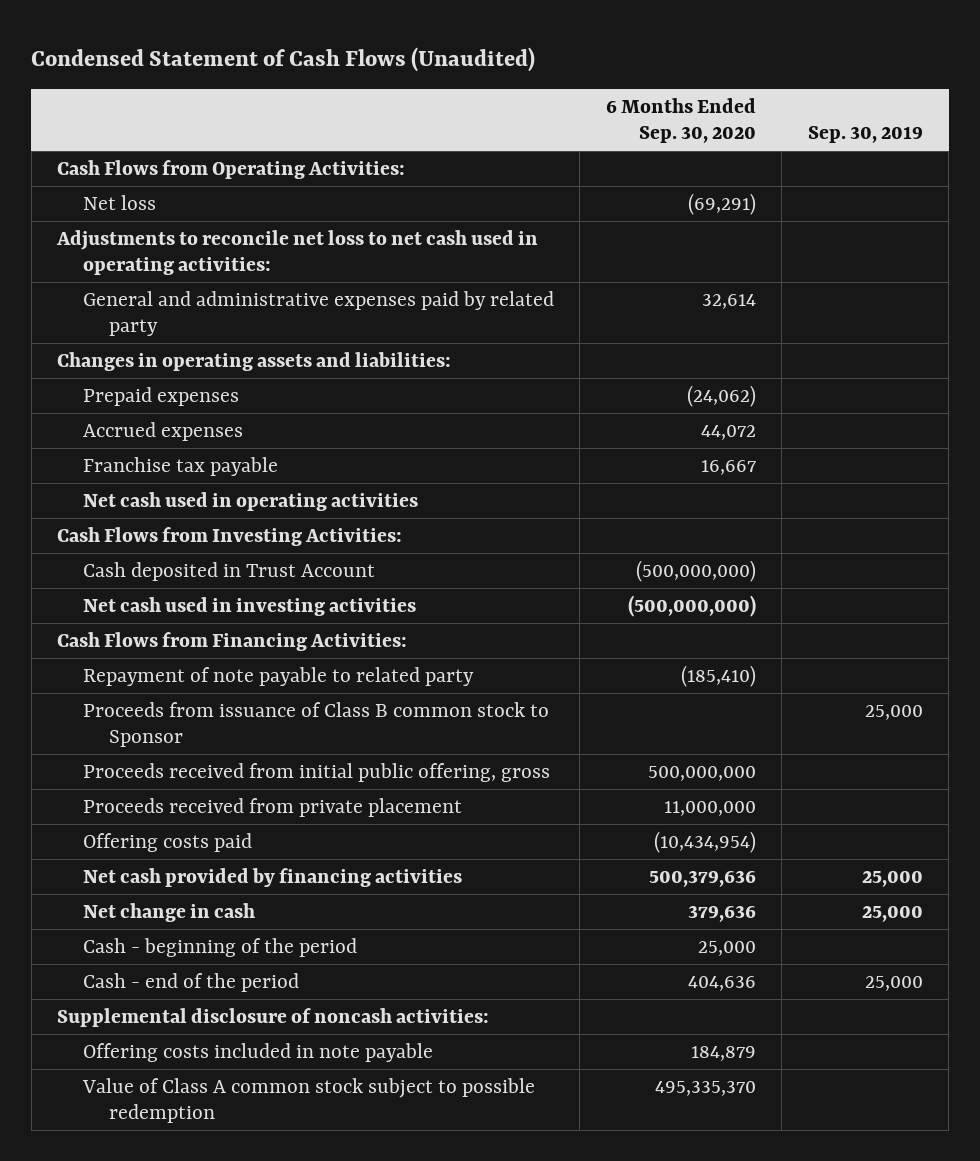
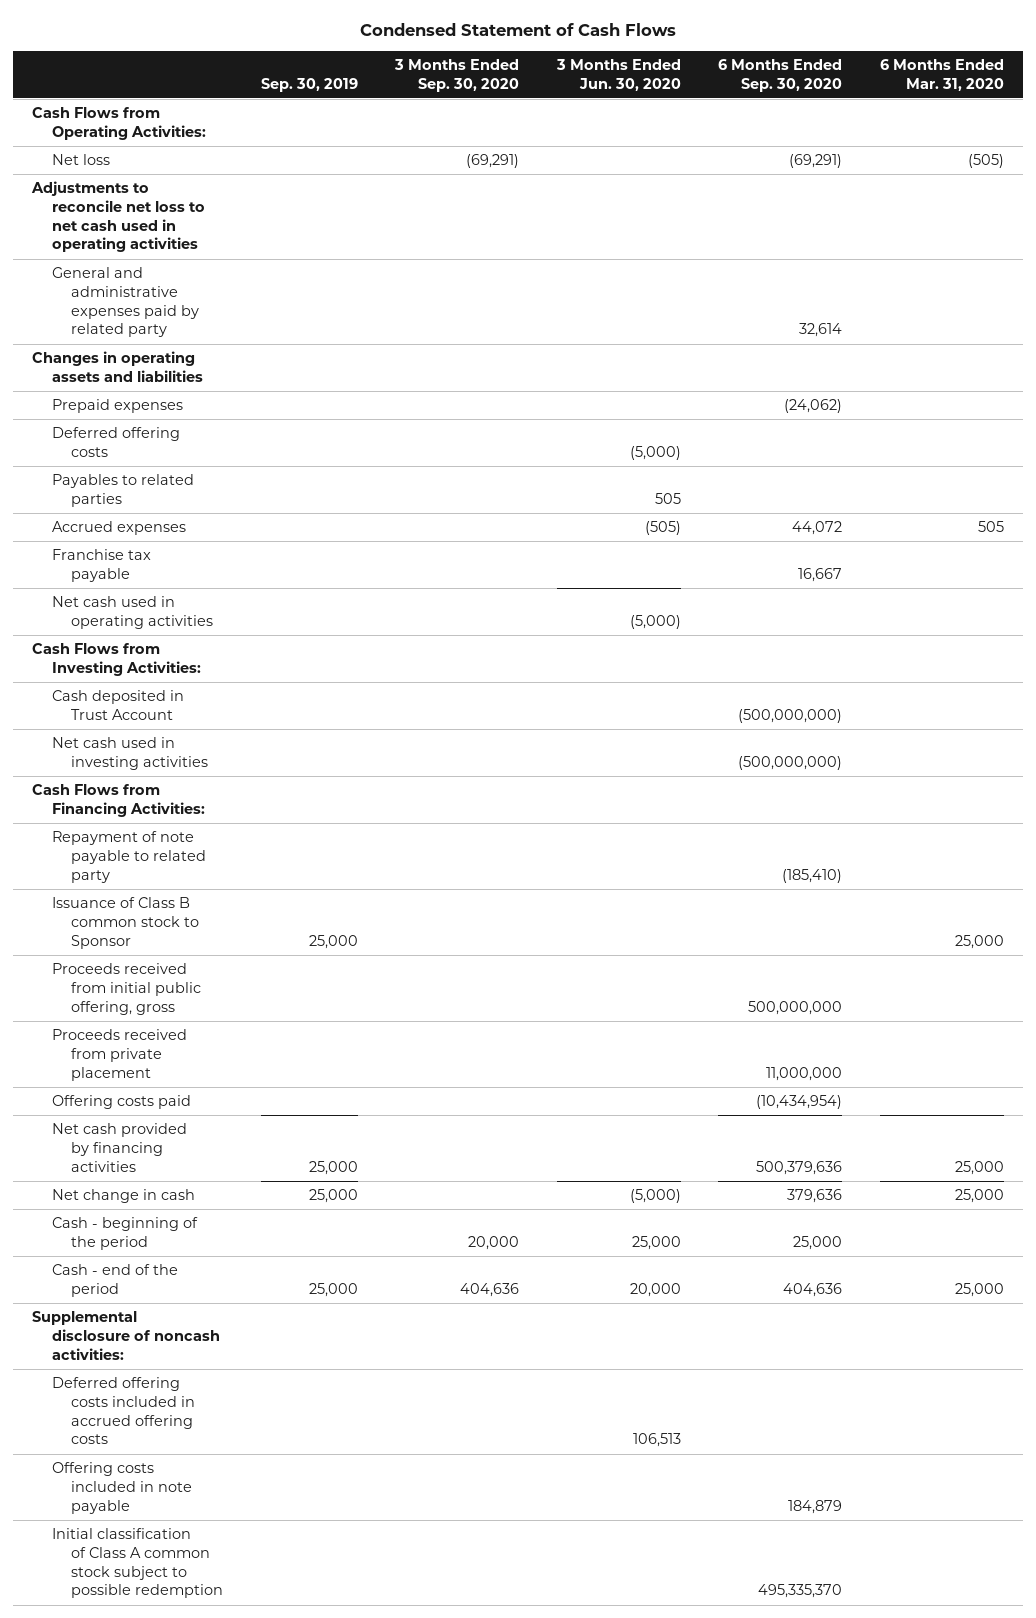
[31,47,536,73] Condensed Statement of Cash Flows (Unaudited) -> [360,22,677,36] Condensed Statement of Cash Flows
none -> [394,58,520,92] 3 Months Ended Sep. 30, 2020
none -> [555,58,681,91] 3 Months Ended Jun. 30, 2020
none -> [880,58,1005,91] 6 Months Ended Mar. 31, 2020
[56,229,539,276] Adjustments to reconcile net loss to net cash used in operating activities: -> [31,181,205,253] Adjustments to reconcile net loss to net cash used in operating activities
[57,351,452,371] Changes in operating assets and liabilities: -> [32,351,203,383] Changes in operating assets and liabilities
none -> [51,427,180,458] Deferred offering costs
none -> [51,474,194,508] Payables to related parties
[82,701,549,748] Proceeds from issuance of Class B common stock to Sponsor -> [51,897,200,949] Issuance of Class B common stock to Sponsor
none -> [51,1377,196,1445] Deferred offering costs included in accrued offering costs
[81,1077,535,1124] Value of Class A common stock subject to possible redemption -> [51,1528,224,1599] Initial classification of Class A common stock subject to possible redemption

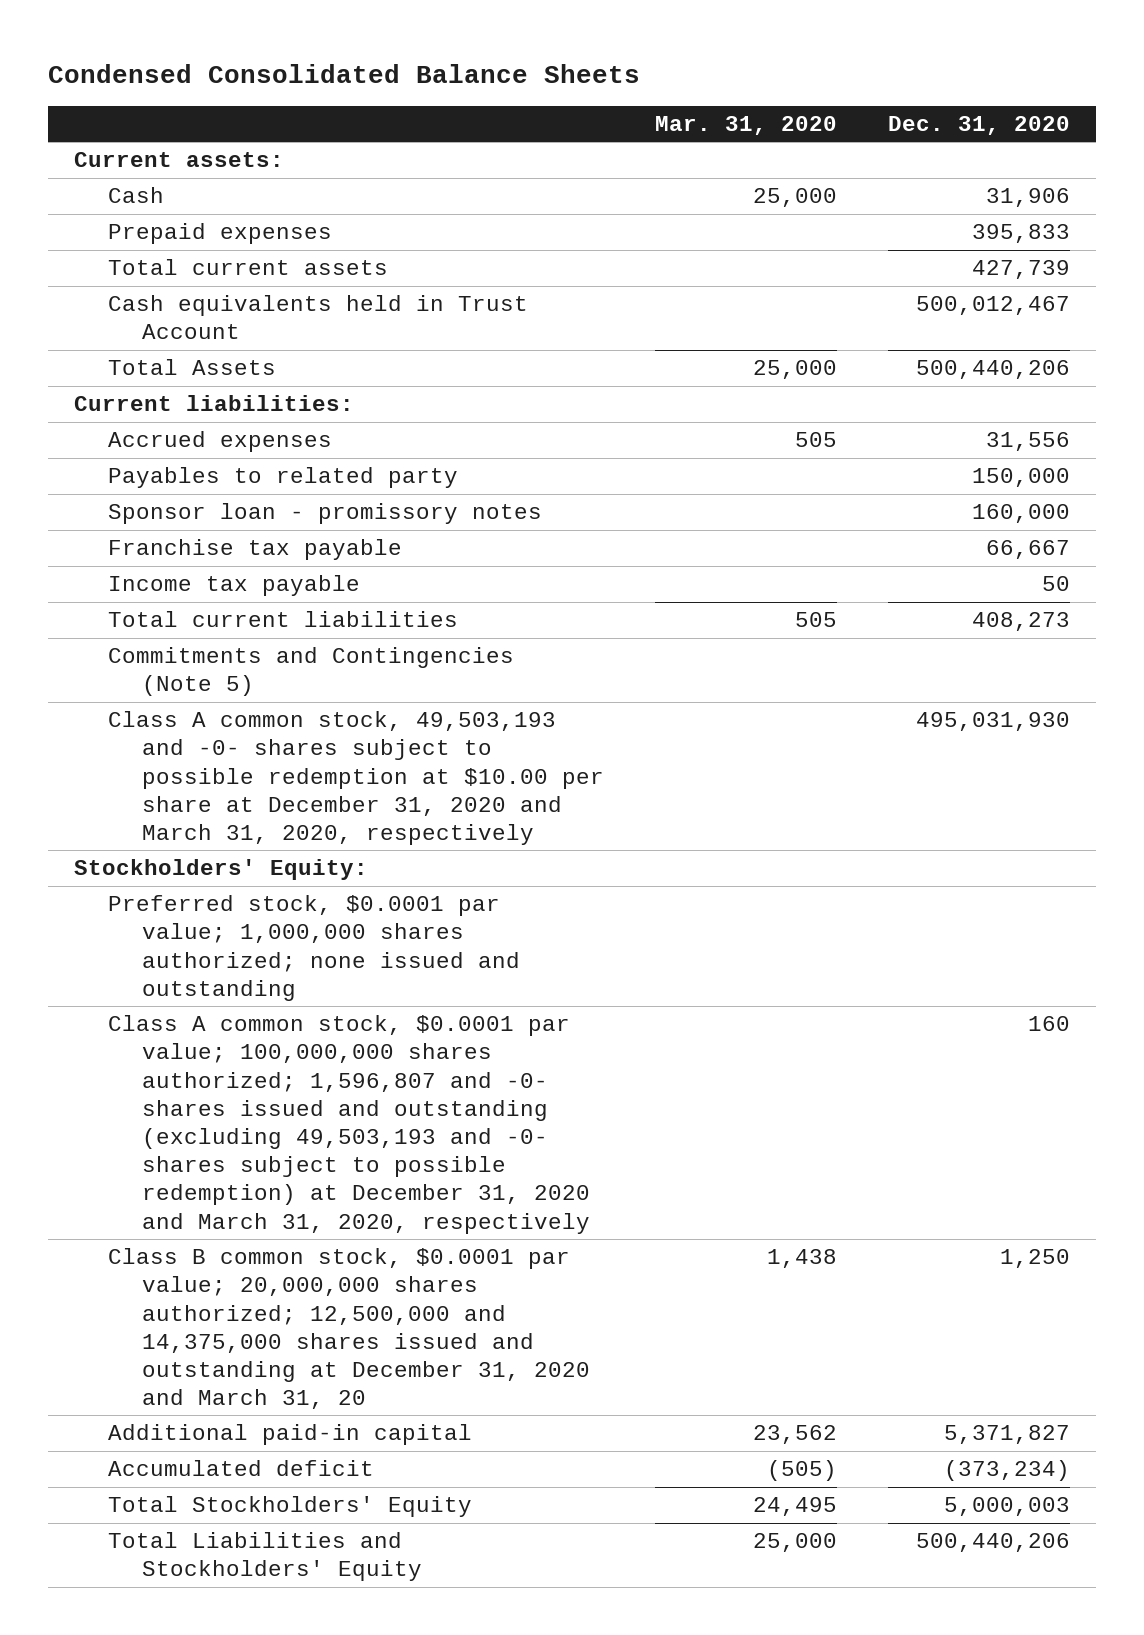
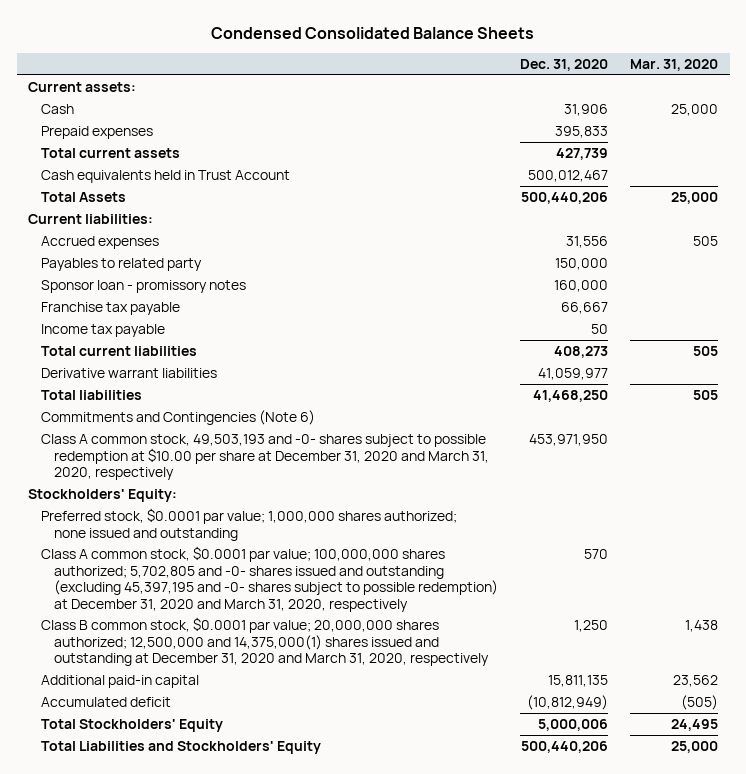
none -> [40,368,217,379] Derivative warrant liabilities
none -> [40,390,142,401] Total liabilities
[107,647,514,697] Commitments and Contingencies (Note 5) -> [40,410,315,426] Commitments and Contingencies (Note 6)
[916,712,1071,732] 495,031,930 -> [529,434,609,447] 453,971,950
[107,1015,591,1234] Class A common stock, $0.0001 par value; 100,000,000 shares authorized; 1,596,807 and -0- shares issued and outstanding (excluding 49,503,193 and -0- shares subject to possible redemption) at December 31, 2020 and March 31, 2020, respectively -> [40,546,498,612] Class A common stock, $0.0001 par value; 100,000,000 shares authorized; 5,702,805 and -0- shares issued and outstanding (excluding 45,397,195 and -0- shares subject to possible redemption) at December 31, 2020 and March 31, 2020, respectively
[1028,1016,1071,1032] 160 -> [584,549,609,560] 570
[107,1248,591,1410] Class B common stock, $0.0001 par value; 20,000,000 shares authorized; 12,500,000 and 14,375,000 shares issued and outstanding at December 31, 2020 and March 31, 20 -> [40,617,489,667] Class B common stock, $0.0001 par value; 20,000,000 shares authorized; 12,500,000 and 14,375,000(1) shares issued and outstanding at December 31, 2020 and March 31, 2020, respectively
[944,1425,1071,1445] 5,371,827 -> [548,675,609,688] 15,811,135
[944,1460,1071,1482] (373,234) -> [527,695,609,711] (10,812,949)
[944,1497,1071,1517] 5,000,003 -> [538,719,609,732] 5,000,006

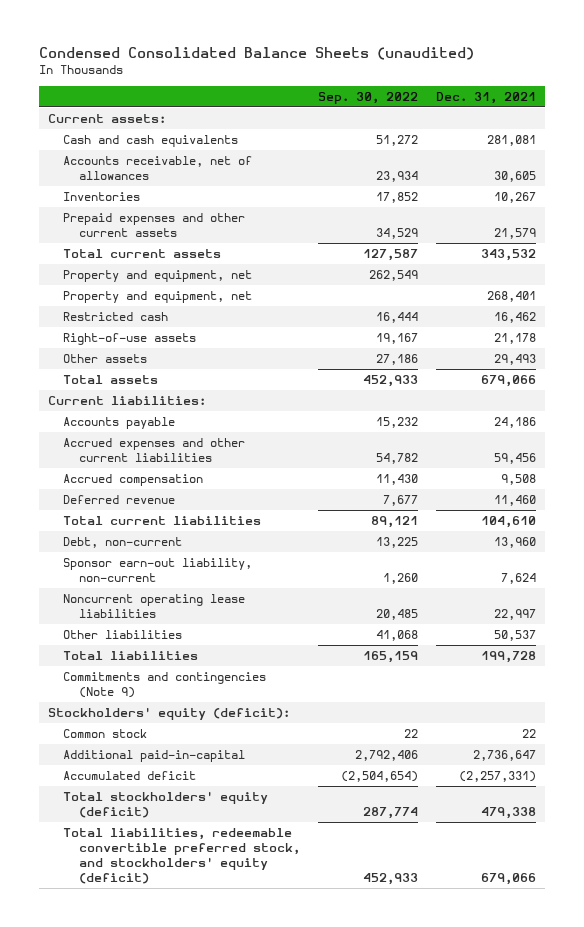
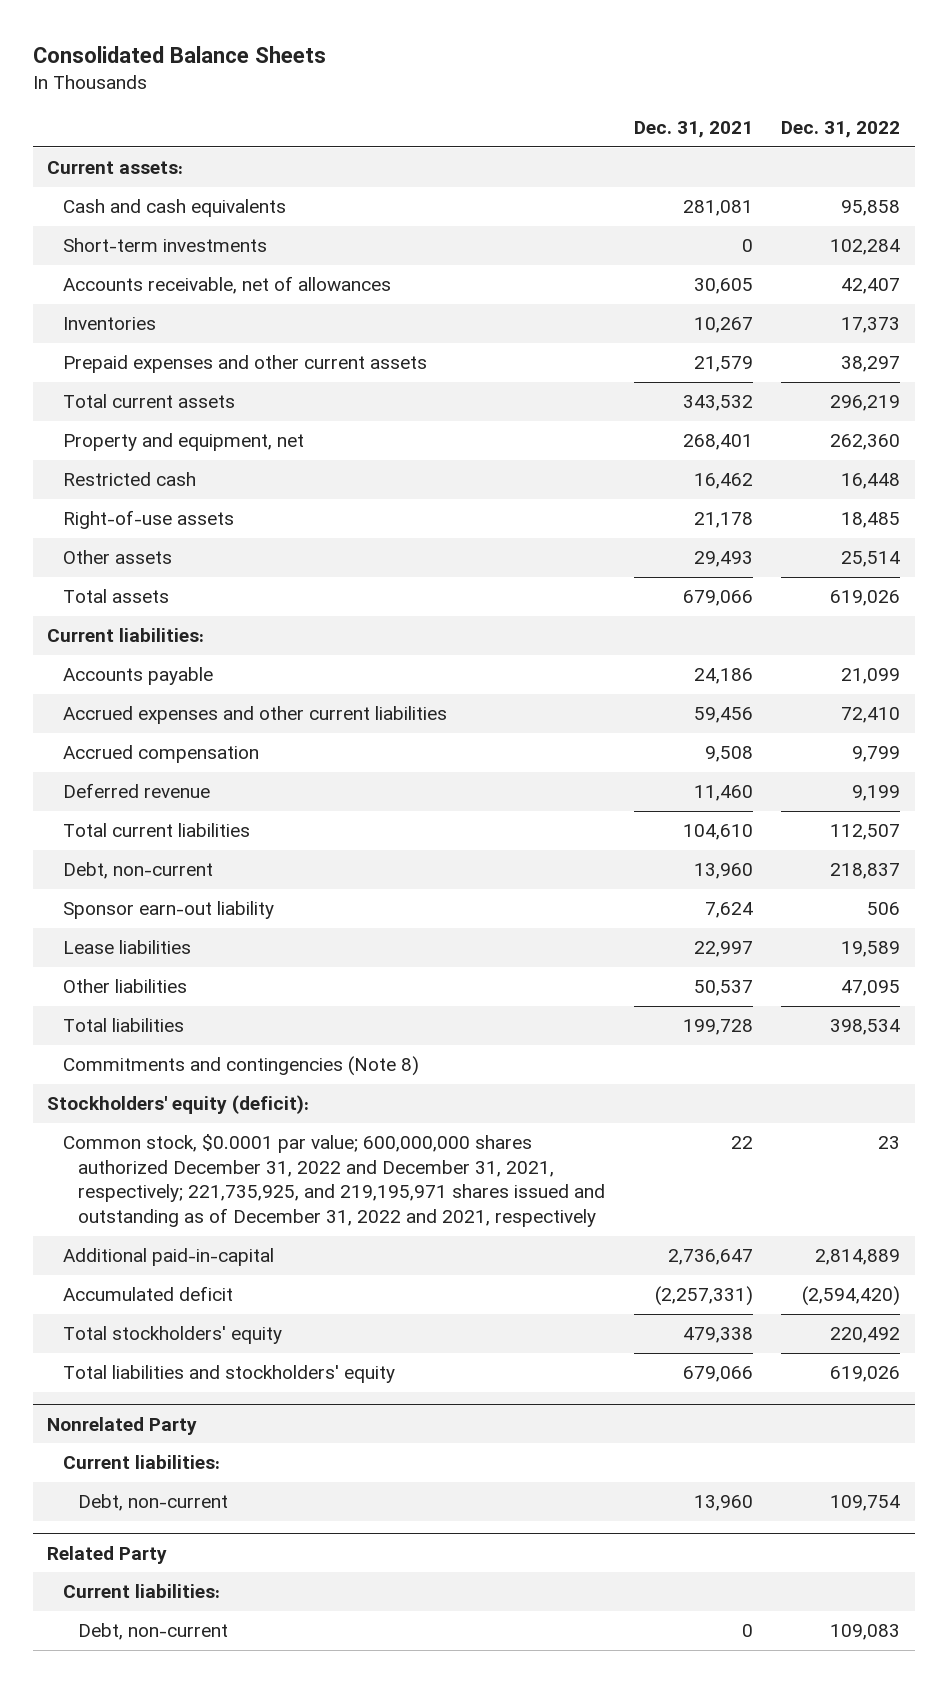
[39,46,475,60] Condensed Consolidated Balance Sheets (unaudited) -> [32,45,326,63] Consolidated Balance Sheets
[317,91,418,104] Sep. 30, 2022 -> none
none -> [781,121,901,139] Dec. 31, 2022
none -> [62,238,267,253] Short-term investments
[63,270,253,283] Property and equipment, net -> none
[63,558,253,583] Sponsor earn-out liability, non-current -> [62,901,274,920] Sponsor earn-out liability
[63,594,246,619] Noncurrent operating lease liabilities -> [62,940,191,955] Lease liabilities
[63,672,267,699] Commitments and contingencies (Note 9) -> [62,1056,419,1077] Commitments and contingencies (Note 8)
[63,729,148,739] Common stock -> [62,1134,606,1228] Common stock, $0.0001 par value; 600,000,000 shares authorized December 31, 2022 and December 31, 2021, respectively; 221,735,925, and 219,195,971 shares issued and outstanding as of December 31, 2022 and 2021, respectively
[63,791,269,819] Total stockholders' equity (deficit) -> [62,1326,282,1345] Total stockholders' equity
[63,828,300,885] Total liabilities, redeemable convertible preferred stock, and stockholders' equity (deficit) -> [62,1365,395,1384] Total liabilities and stockholders' equity
none -> [47,1416,198,1435] Nonrelated Party
none -> [62,1455,220,1470] Current liabilities:
none -> [78,1494,229,1512] Debt, non-current
none -> [47,1545,168,1564] Related Party
none -> [62,1584,220,1599] Current liabilities:
none -> [78,1623,229,1641] Debt, non-current

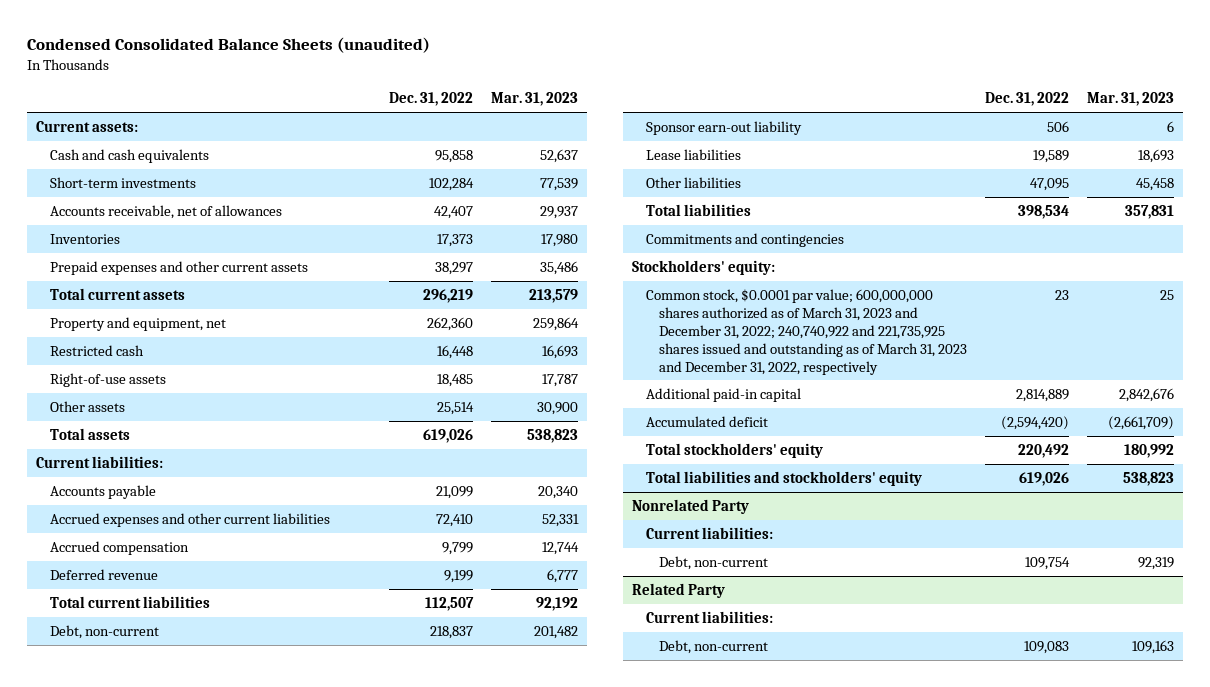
[32,45,326,63] Consolidated Balance Sheets -> [27,37,431,54] Condensed Consolidated Balance Sheets (unaudited)
[633,121,753,139] Dec. 31, 2021 -> none
none -> [490,92,578,107] Mar. 31, 2023
[62,1056,419,1077] Commitments and contingencies (Note 8) -> [645,232,844,247] Commitments and contingencies
[47,1095,310,1115] Stockholders' equity (deficit): -> [632,259,776,275] Stockholders' equity:
[62,1134,606,1228] Common stock, $0.0001 par value; 600,000,000 shares authorized December 31, 2022 and December 31, 2021, respectively; 221,735,925, and 219,195,971 shares issued and outstanding as of December 31, 2022 and 2021, respectively -> [645,288,968,375] Common stock, $0.0001 par value; 600,000,000 shares authorized as of March 31, 2023 and December 31, 2022; 240,740,922 and 221,735,925 shares issued and outstanding as of March 31, 2023 and December 31, 2022, respectively
[62,1248,274,1267] Additional paid-in-capital -> [645,387,801,402] Additional paid-in capital

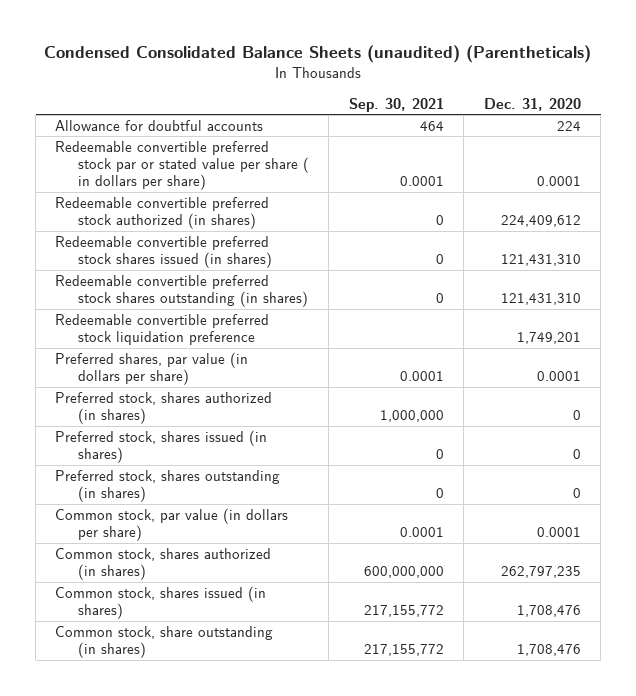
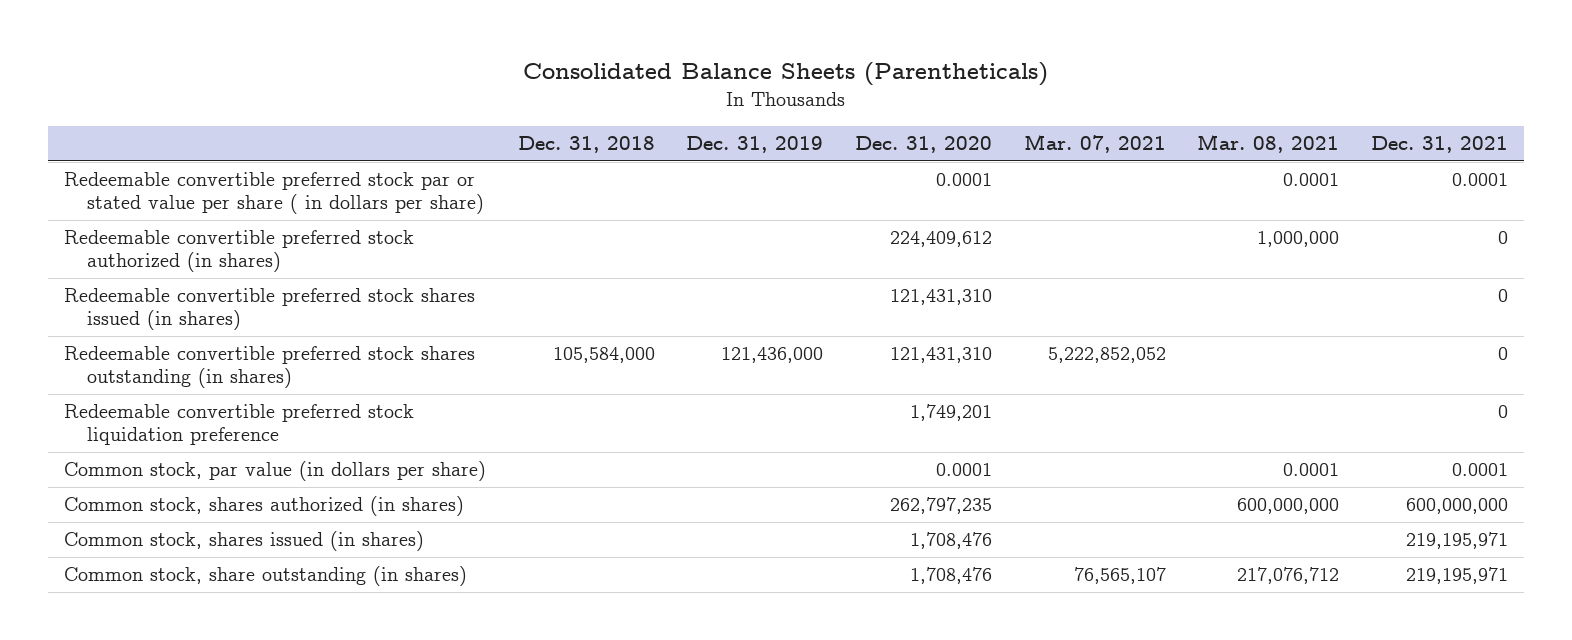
[44,45,592,64] Condensed Consolidated Balance Sheets (unaudited) (Parentheticals) -> [522,62,1048,87] Consolidated Balance Sheets (Parentheticals)
[348,97,444,112] Sep. 30, 2021 -> none
none -> [517,136,655,154] Dec. 31, 2018
none -> [686,136,824,154] Dec. 31, 2019
none -> [1023,134,1166,154] Mar. 07, 2021
none -> [1197,134,1340,154] Mar. 08, 2021
none -> [1370,136,1508,154] Dec. 31, 2021
[55,119,264,131] Allowance for doubtful accounts -> none
[55,351,249,385] Preferred shares, par value (in dollars per share) -> none
[55,391,273,424] Preferred stock, shares authorized (in shares) -> none
[55,429,268,463] Preferred stock, shares issued (in shares) -> none
[55,469,281,502] Preferred stock, shares outstanding (in shares) -> none

